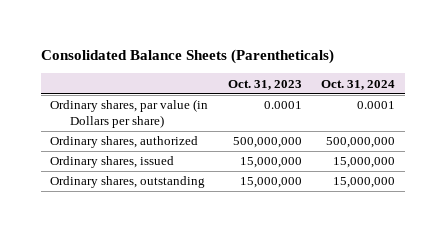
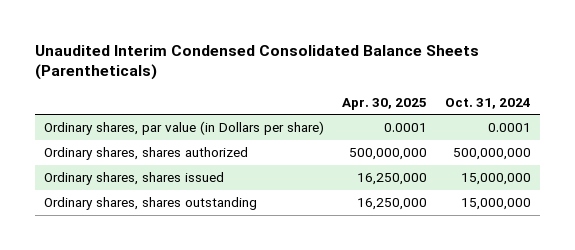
[40,49,334,65] Consolidated Balance Sheets (Parentheticals) -> [35,44,480,81] Unaudited Interim Condensed Consolidated Balance Sheets (Parentheticals)
[227,79,302,90] Oct. 31, 2023 -> none
none -> [342,97,428,110] Apr. 30, 2025
[50,136,199,149] Ordinary shares, authorized -> [44,147,249,161] Ordinary shares, shares authorized
[50,156,175,169] Ordinary shares, issued -> [44,172,225,186] Ordinary shares, shares issued
[50,176,206,189] Ordinary shares, outstanding -> [44,197,258,211] Ordinary shares, shares outstanding

